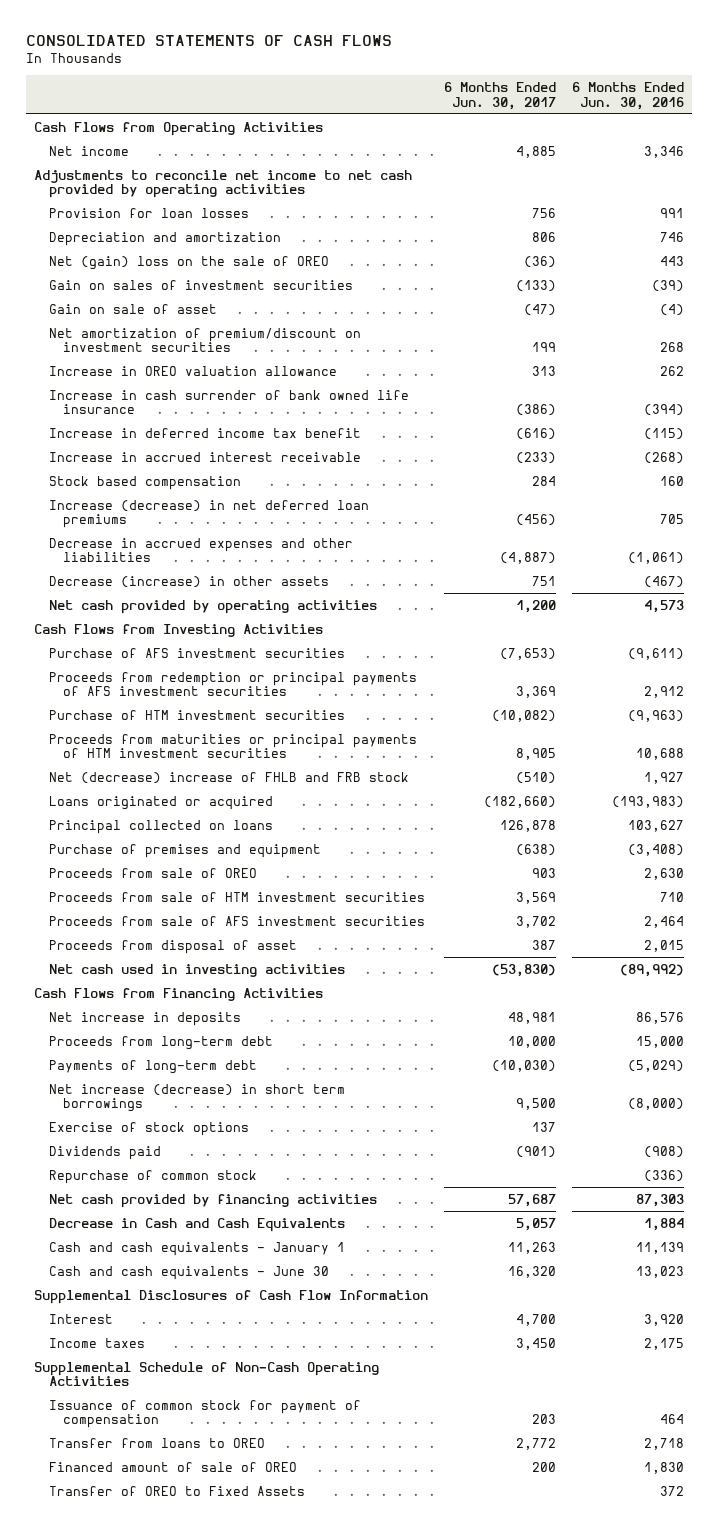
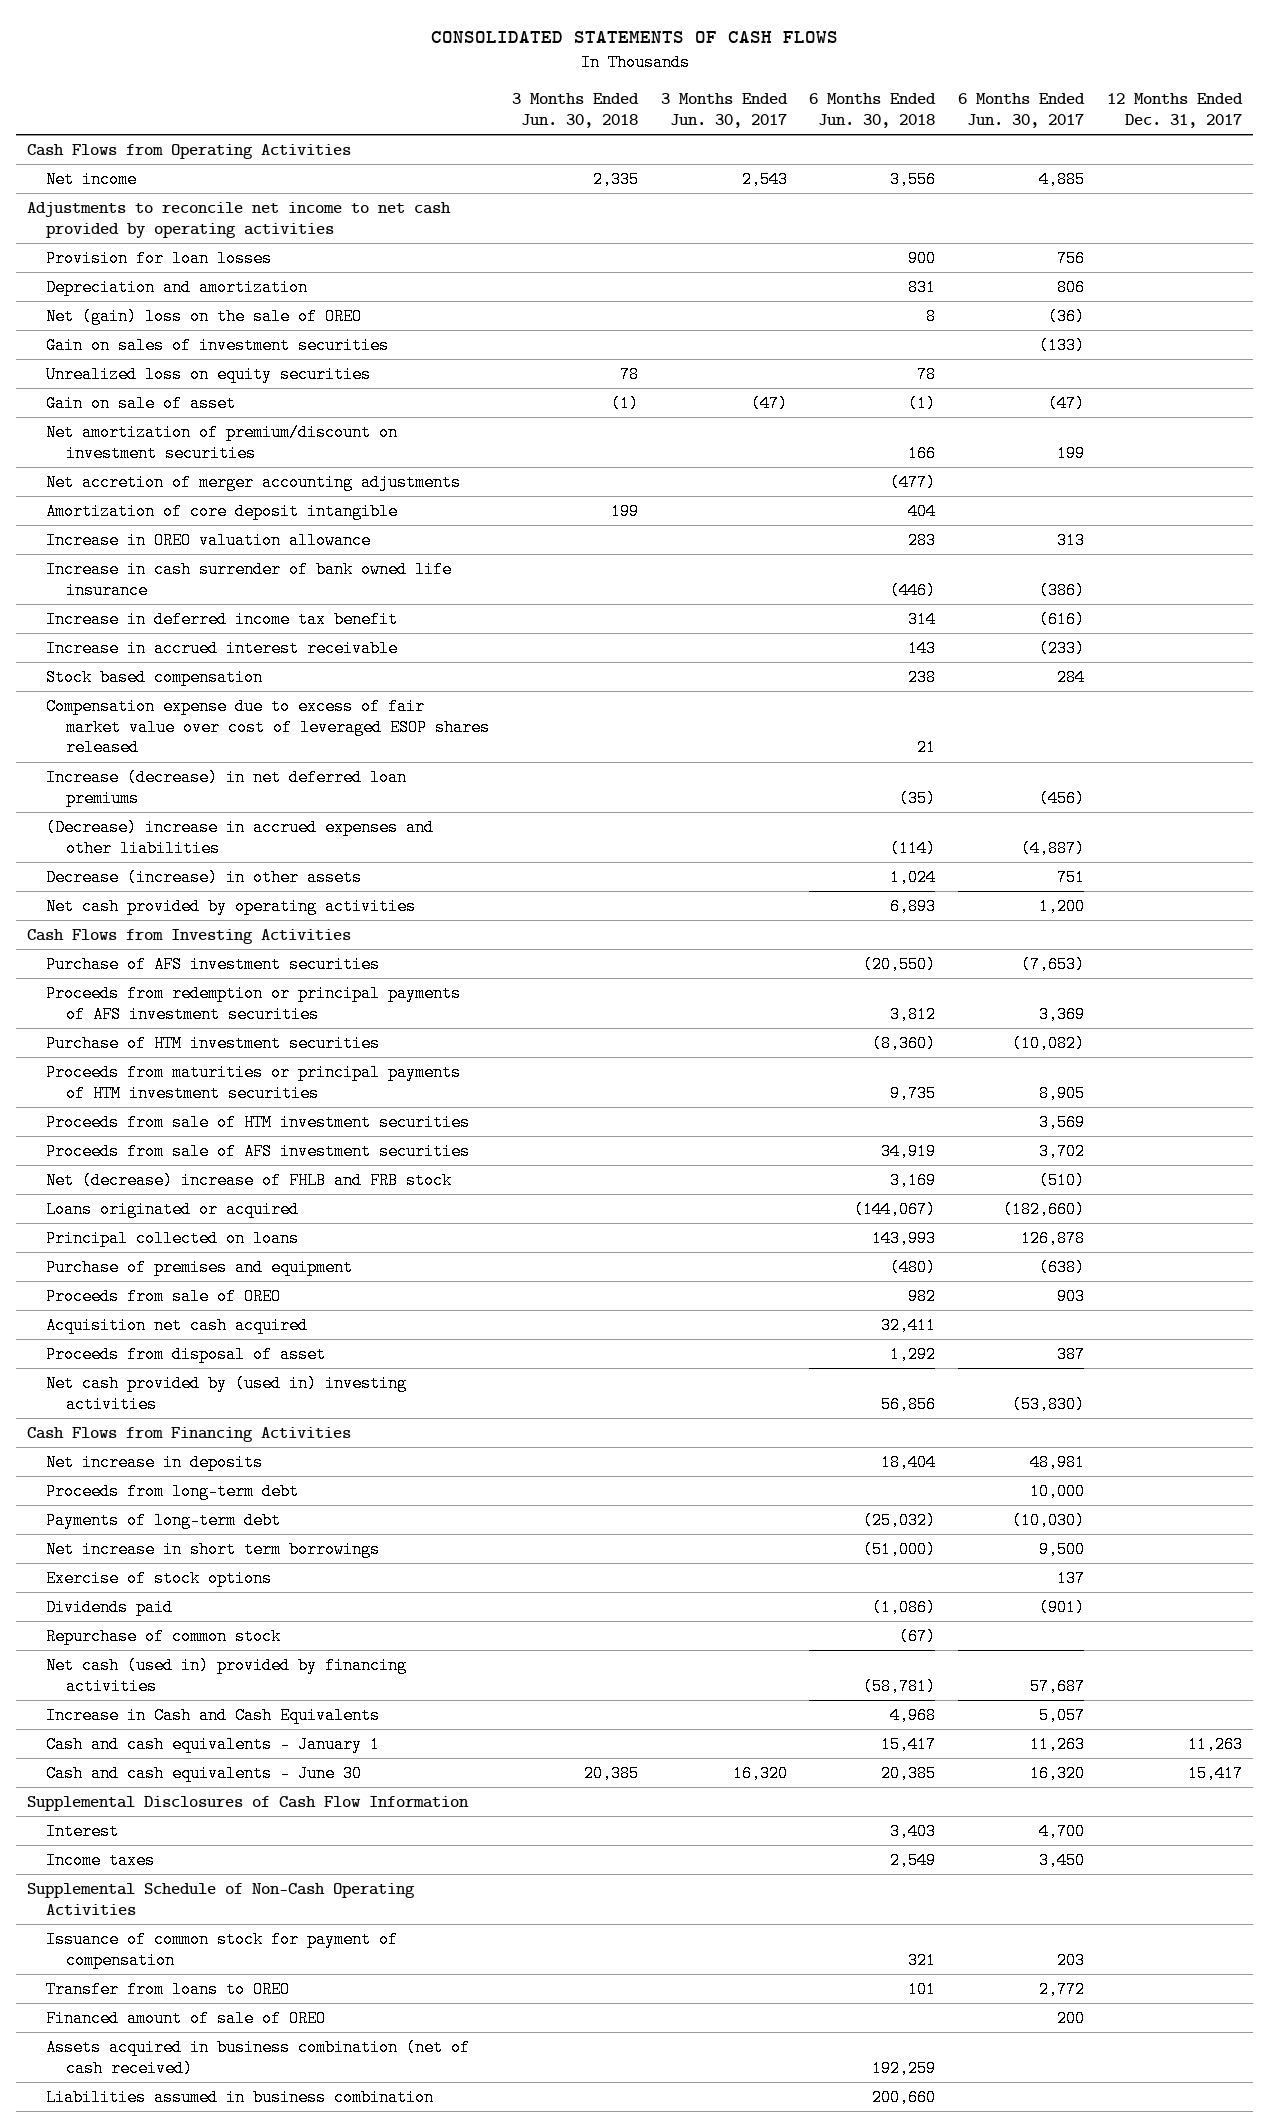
[571,81,684,110] 6 Months Ended Jun. 30, 2016 -> none
none -> [511,93,639,129] 3 Months Ended Jun. 30, 2018
none -> [660,93,788,129] 3 Months Ended Jun. 30, 2017
none -> [809,93,937,129] 6 Months Ended Jun. 30, 2018
none -> [1107,93,1244,129] 12 Months Ended Dec. 31, 2017
none -> [46,365,372,383] Unrealized loss on equity securities
none -> [46,473,462,491] Net accretion of merger accounting adjustments
none -> [46,502,399,520] Amortization of core deposit intangible
none -> [46,697,490,757] Compensation expense due to excess of fair market value over cost of leveraged ESOP shares released
[48,537,353,563] Decrease in accrued expenses and other liabilities -> [46,818,435,857] (Decrease) increase in accrued expenses and other liabilities
[48,891,425,902] Proceeds from sale of HTM investment securities -> [46,1113,471,1131] Proceeds from sale of HTM investment securities
[48,915,425,926] Proceeds from sale of AFS investment securities -> [46,1142,471,1160] Proceeds from sale of AFS investment securities
none -> [46,1316,309,1334] Acquisition net cash acquired
[48,963,345,977] Net cash used in investing activities -> [46,1374,408,1413] Net cash provided by (used in) investing activities
[48,1083,345,1113] Net increase (decrease) in short term borrowings -> [46,1540,381,1558] Net increase in short term borrowings
[48,1193,377,1208] Net cash provided by financing activities -> [46,1656,408,1695] Net cash (used in) provided by financing activities
[48,1217,345,1232] Decrease in Cash and Cash Equivalents -> [46,1706,381,1724] Increase in Cash and Cash Equivalents
[48,1485,305,1496] Transfer of OREO to Fixed Assets -> none
none -> [46,2038,471,2077] Assets acquired in business combination (net of cash received)
none -> [46,2088,435,2106] Liabilities assumed in business combination

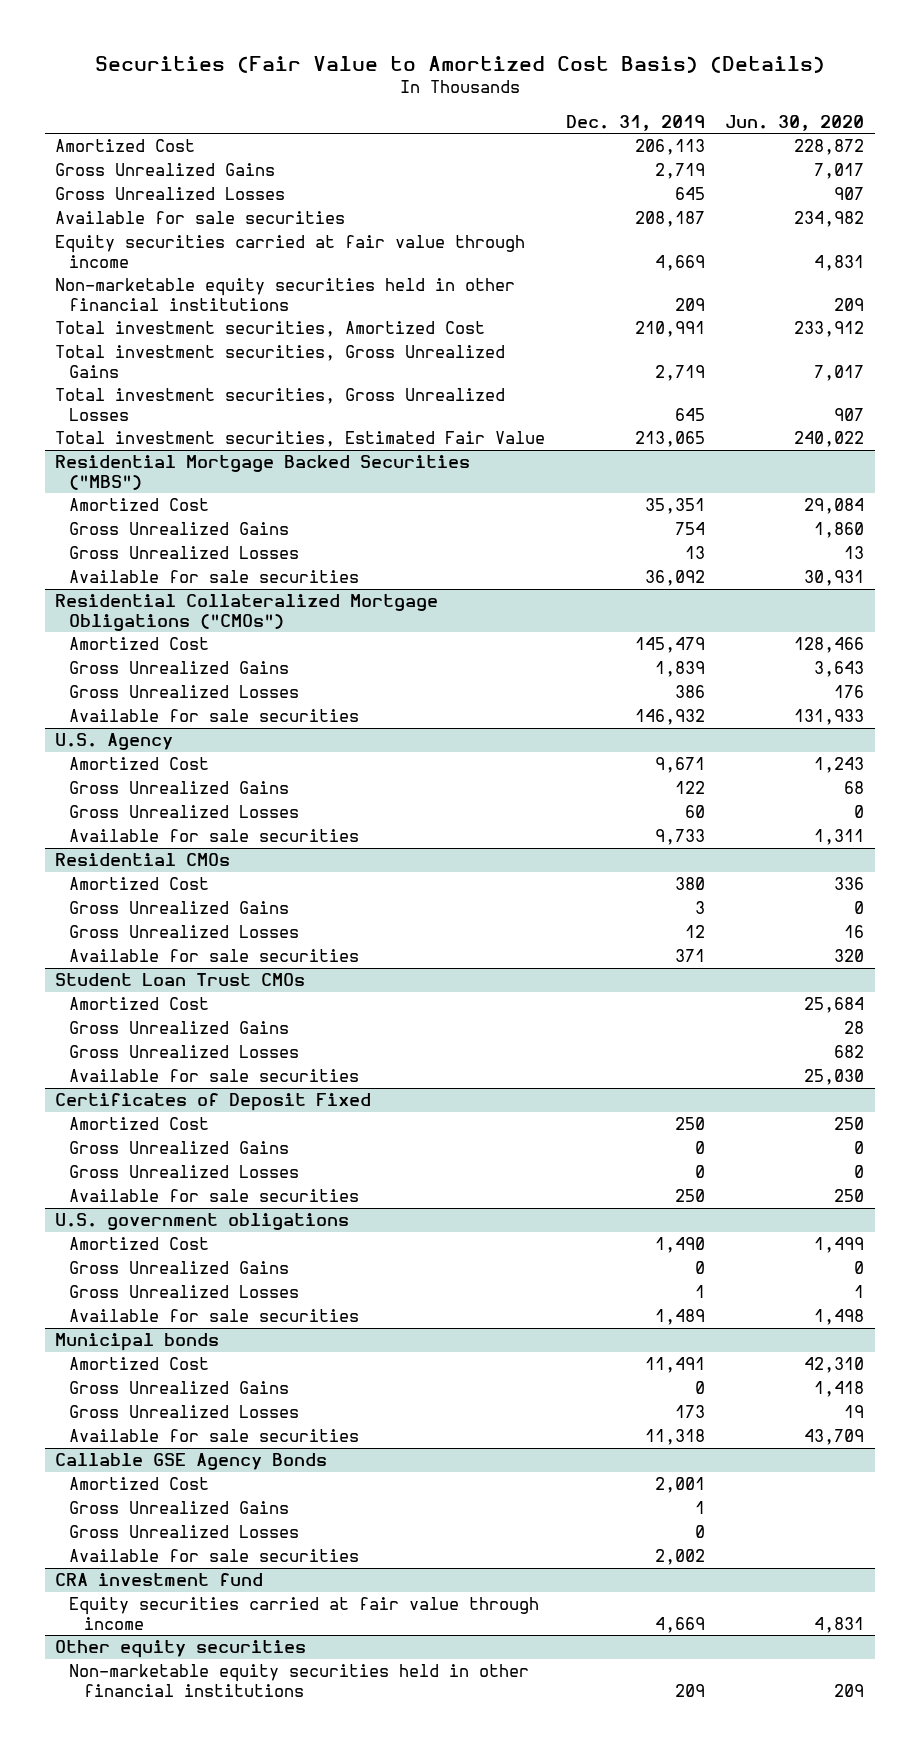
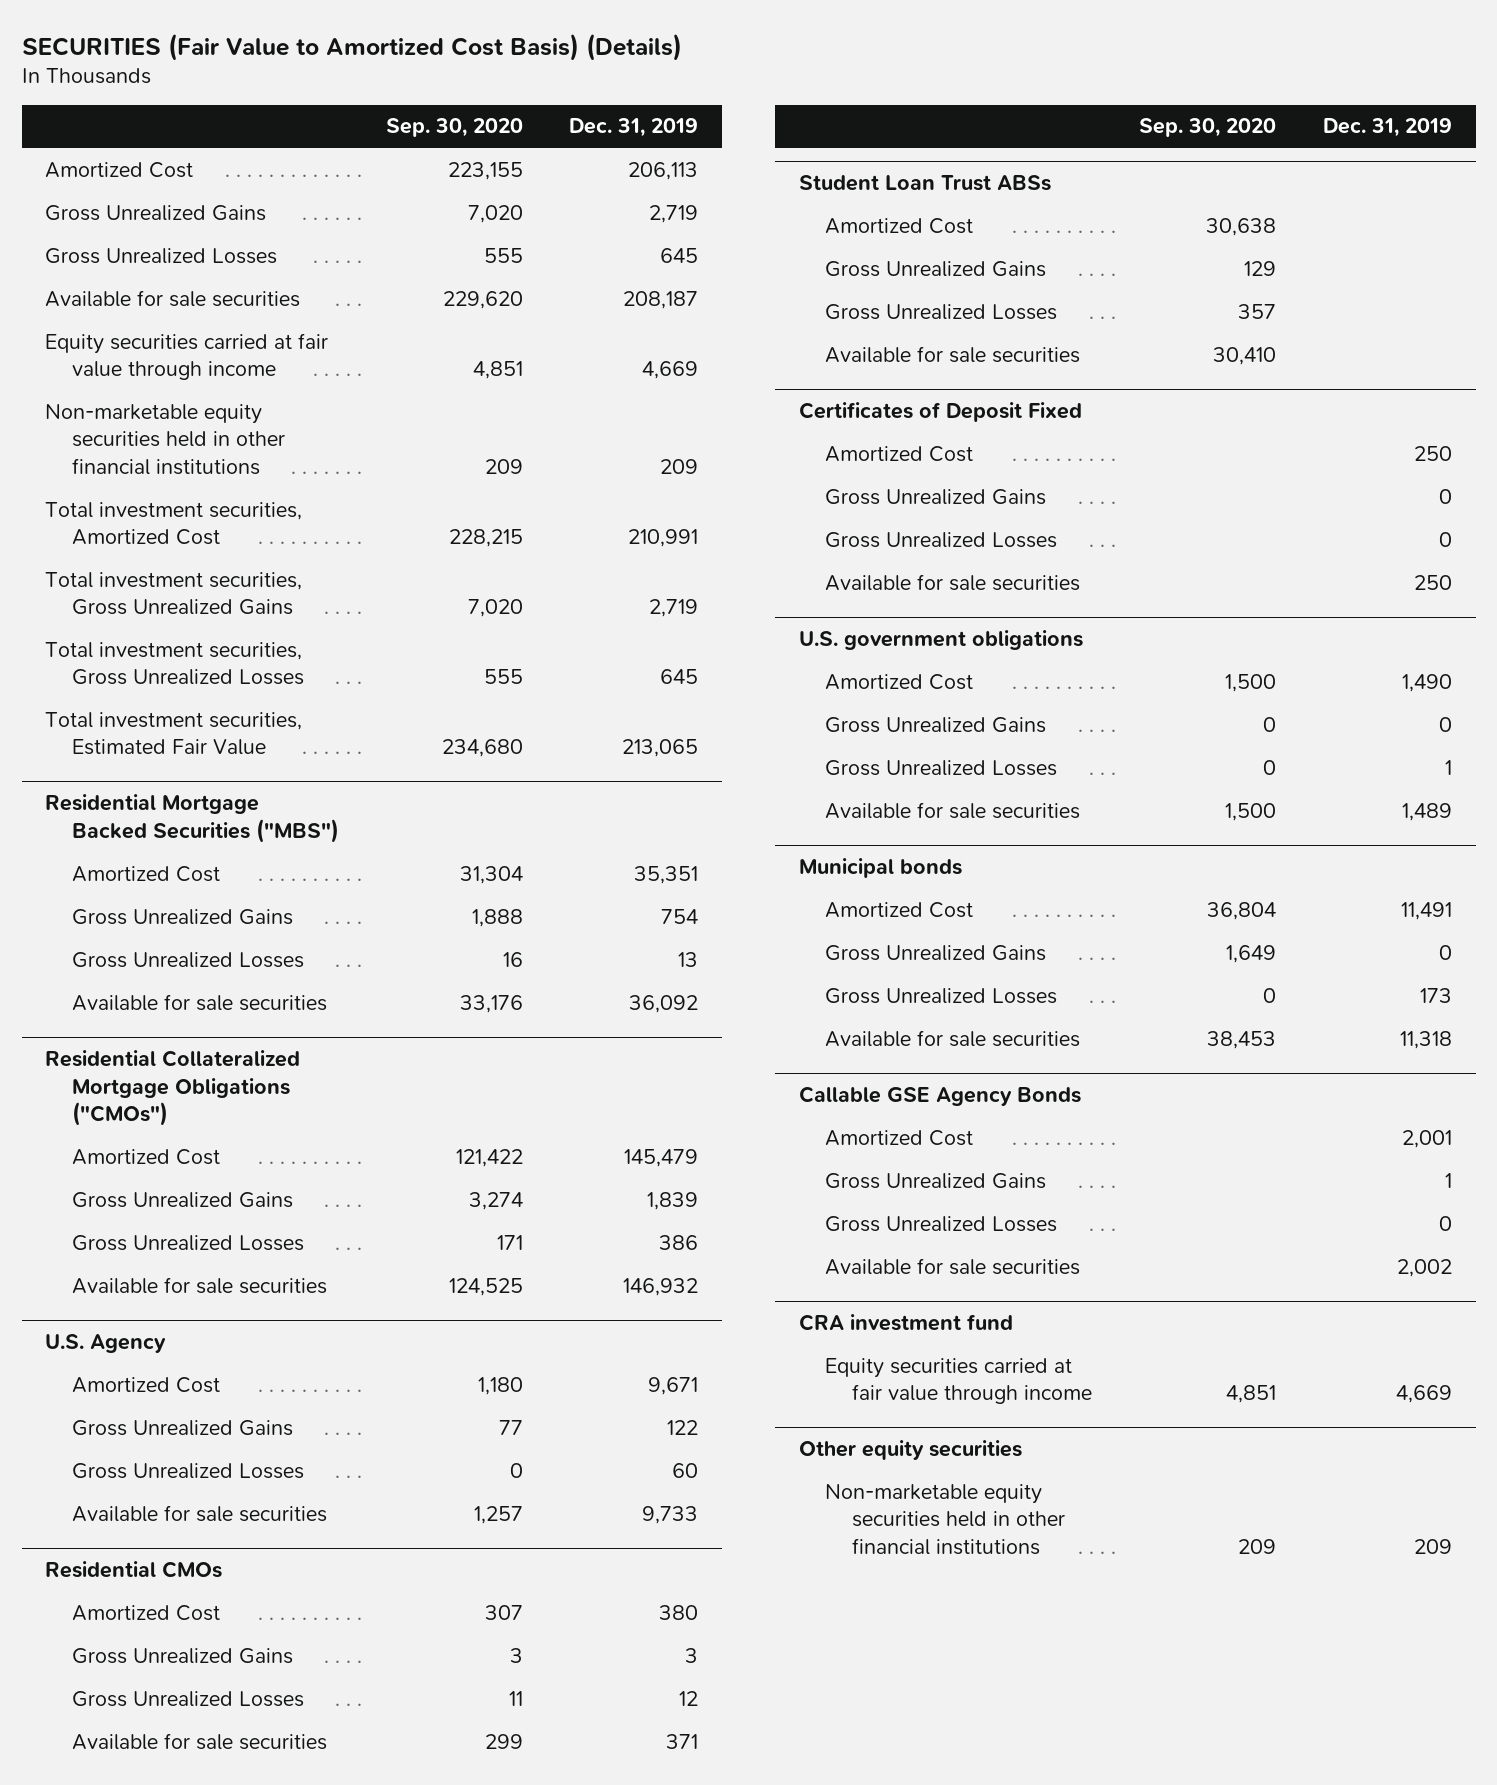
[94,55,825,73] Securities (Fair Value to Amortized Cost Basis) (Details) -> [21,32,682,61] SECURITIES (Fair Value to Amortized Cost Basis) (Details)
[725,114,865,131] Jun. 30, 2020 -> none
none -> [385,118,523,138] Sep. 30, 2020
[55,973,306,987] Student Loan Trust CMOs -> [798,175,1051,192] Student Loan Trust ABSs

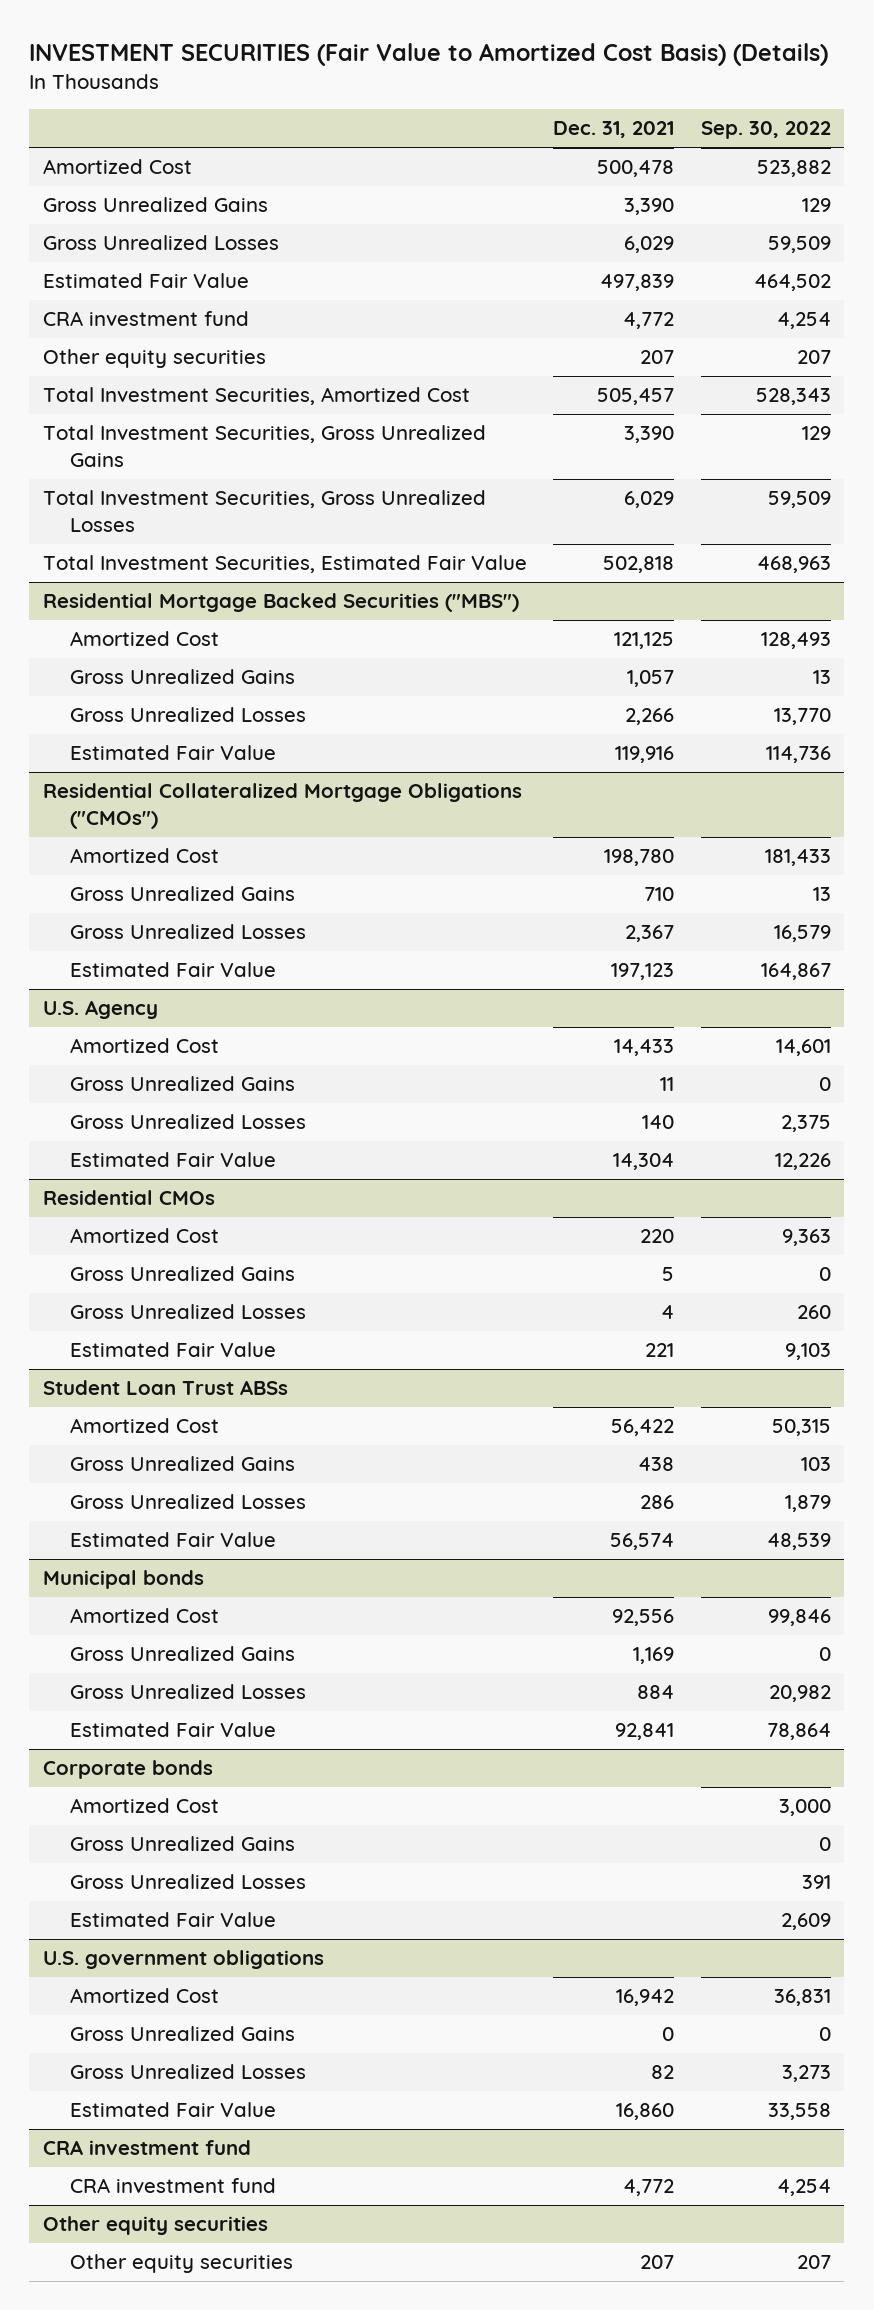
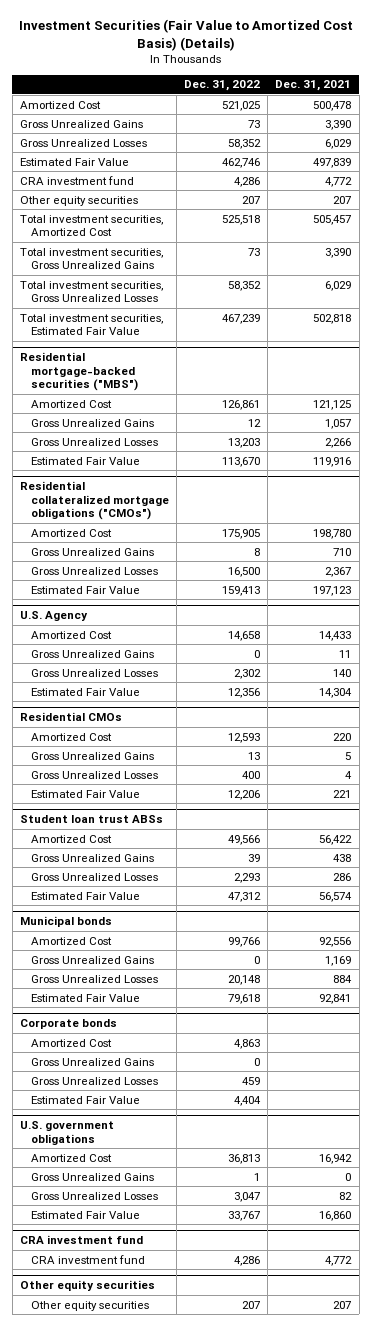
[29,43,829,67] INVESTMENT SECURITIES (Fair Value to Amortized Cost Basis) (Details) -> [18,18,353,51] Investment Securities (Fair Value to Amortized Cost Basis) (Details)
[700,121,831,140] Sep. 30, 2022 -> none
none -> [184,80,261,92] Dec. 31, 2022
[42,387,470,406] Total Investment Securities, Amortized Cost -> [19,214,163,237] Total investment securities, Amortized Cost
[42,425,486,467] Total Investment Securities, Gross Unrealized Gains -> [19,247,163,270] Total investment securities, Gross Unrealized Gains
[42,490,486,532] Total Investment Securities, Gross Unrealized Losses -> [19,280,163,303] Total investment securities, Gross Unrealized Losses
[42,555,527,574] Total Investment Securities, Estimated Fair Value -> [19,313,163,336] Total investment securities, Estimated Fair Value
[42,593,519,613] Residential Mortgage Backed Securities ("MBS") -> [19,352,139,392] Residential mortgage-backed securities ("MBS")
[42,783,522,829] Residential Collateralized Mortgage Obligations ("CMOs") -> [19,481,170,521] Residential collateralized mortgage obligations ("CMOs")
[42,1380,288,1396] Student Loan Trust ABSs -> [19,815,163,824] Student loan trust ABSs

